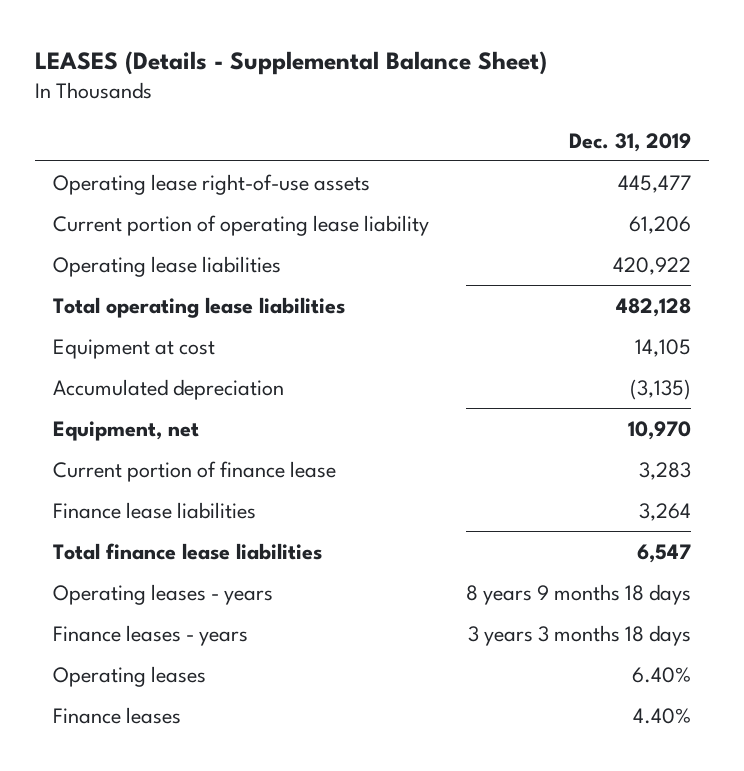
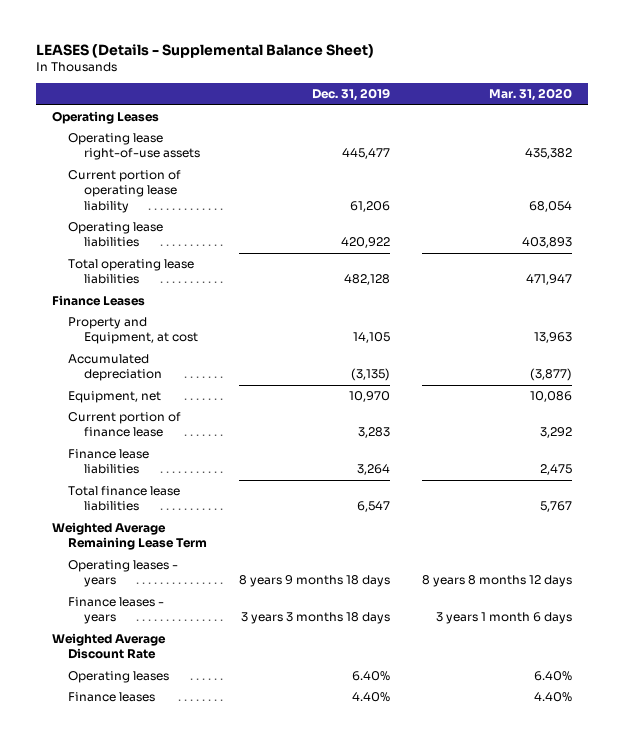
none -> [488,88,572,102] Mar. 31, 2020
none -> [52,110,160,124] Operating Leases
none -> [52,294,146,306] Finance Leases
[52,338,215,359] Equipment at cost -> [68,316,199,345] Property and Equipment, at cost
none -> [52,521,208,551] Weighted Average Remaining Lease Term
none -> [52,632,167,660] Weighted Average Discount Rate

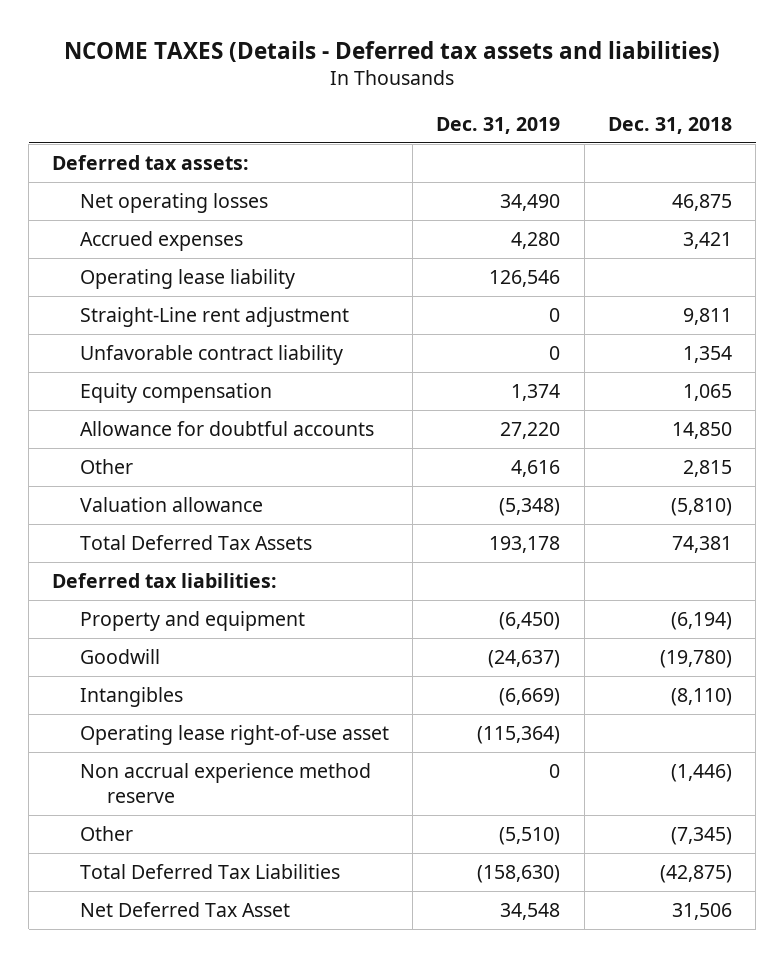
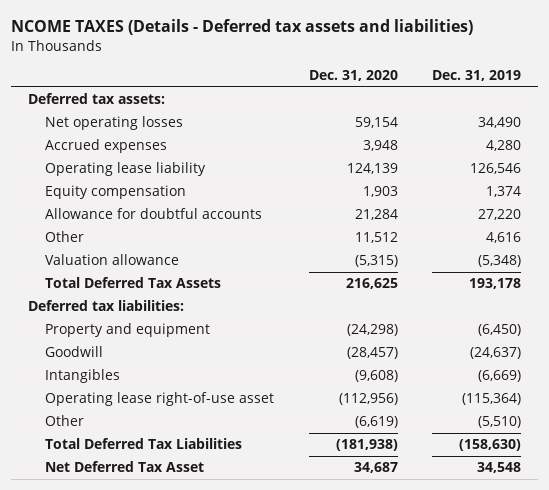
[607,116,732,134] Dec. 31, 2018 -> none
none -> [308,70,398,82] Dec. 31, 2020
[79,306,349,327] Straight-Line rent adjustment -> none
[79,344,343,365] Unfavorable contract liability -> none
[79,762,371,804] Non accrual experience method reserve -> none

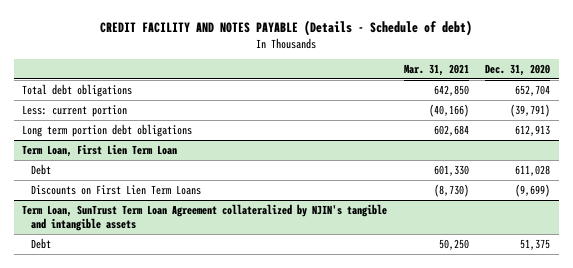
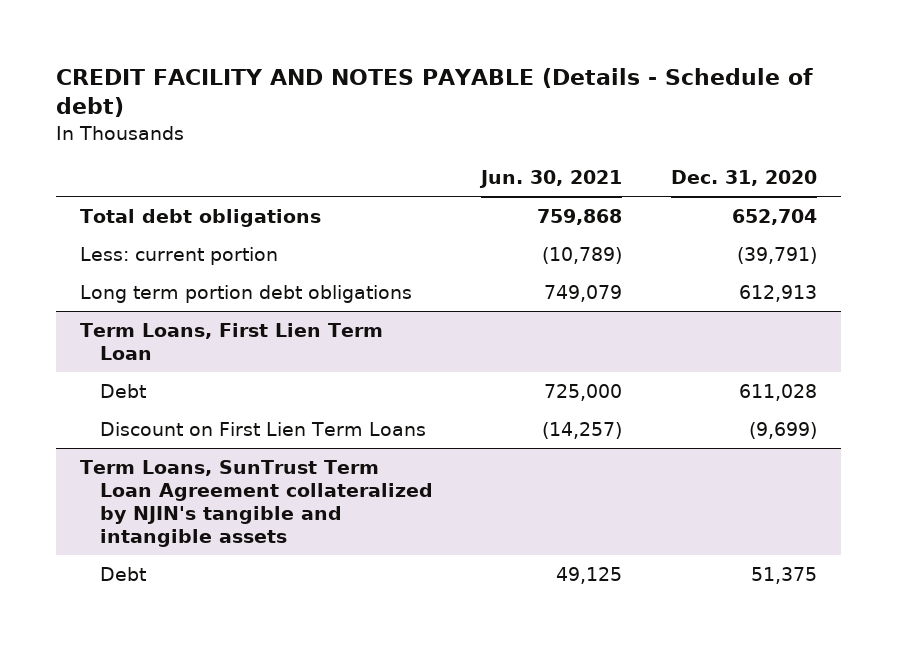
[403,64,469,77] Mar. 31, 2021 -> none
none -> [479,170,623,189] Jun. 30, 2021
[22,143,178,157] Term Loan, First Lien Term Loan -> [80,322,384,360] Term Loans, First Lien Term Loan
[30,184,201,195] Discounts on First Lien Term Loans -> [99,421,426,436] Discount on First Lien Term Loans
[22,203,388,231] Term Loan, SunTrust Term Loan Agreement collateralized by NJIN's tangible and intangible assets -> [80,459,433,547] Term Loans, SunTrust Term Loan Agreement collateralized by NJIN's tangible and intangible assets

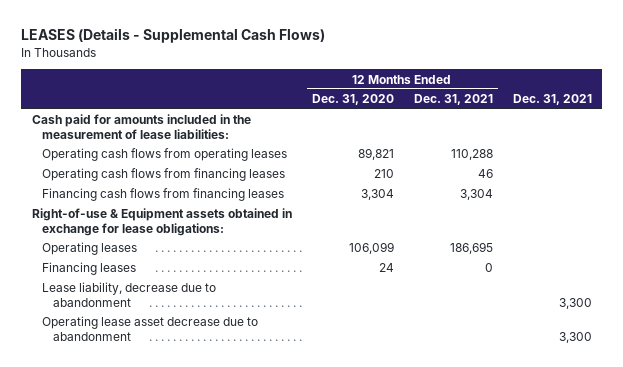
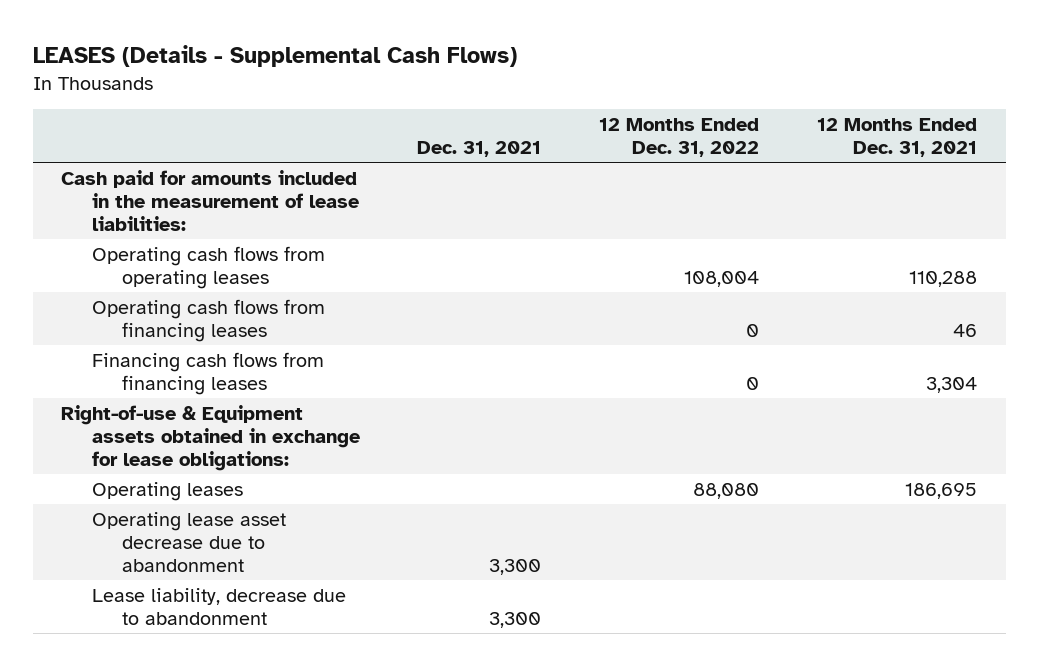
[311,94,394,106] Dec. 31, 2020 -> none
none -> [599,117,760,157] 12 Months Ended Dec. 31, 2022
[42,262,137,276] Financing leases -> none
[42,282,217,307] Lease liability, decrease due to abandonment -> [91,587,346,625] Lease liability, decrease due to abandonment

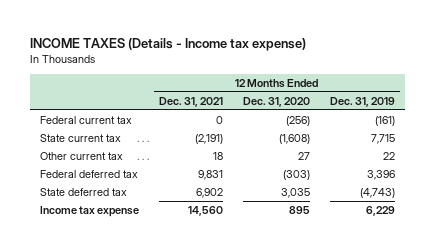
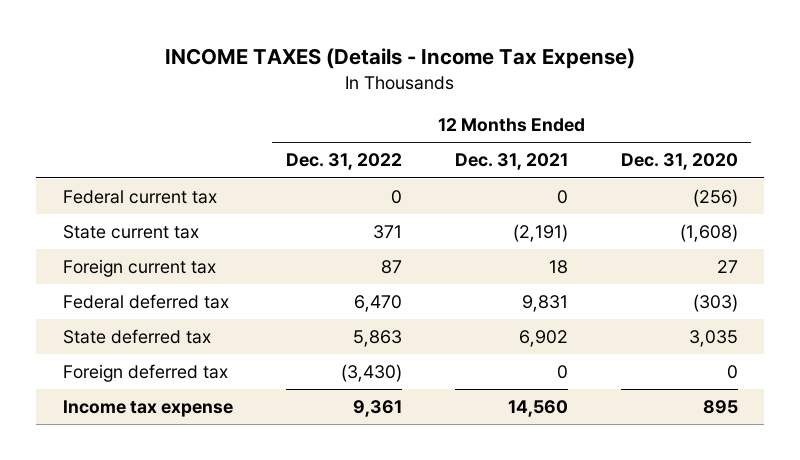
[30,37,307,51] INCOME TAXES (Details - Income tax expense) -> [165,48,636,70] INCOME TAXES (Details - Income Tax Expense)
[330,96,396,107] Dec. 31, 2019 -> none
none -> [285,153,402,171] Dec. 31, 2022
[40,152,124,161] Other current tax -> [62,259,216,278] Foreign current tax
none -> [62,364,228,383] Foreign deferred tax

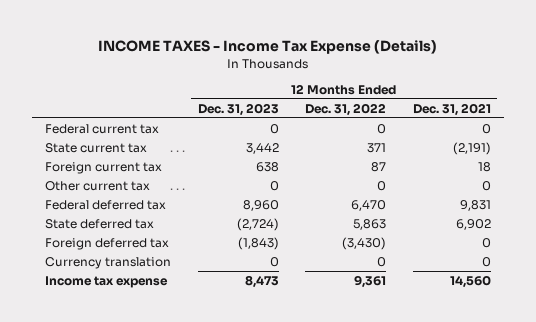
[165,48,636,70] INCOME TAXES (Details - Income Tax Expense) -> [98,40,438,55] INCOME TAXES - Income Tax Expense (Details)
[620,153,738,171] Dec. 31, 2020 -> none
none -> [197,102,279,116] Dec. 31, 2023
none -> [45,180,151,191] Other current tax
none -> [45,256,172,269] Currency translation

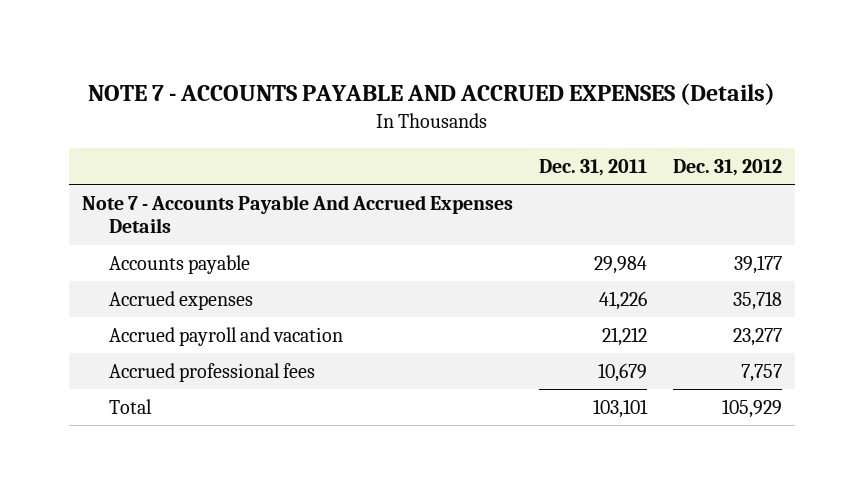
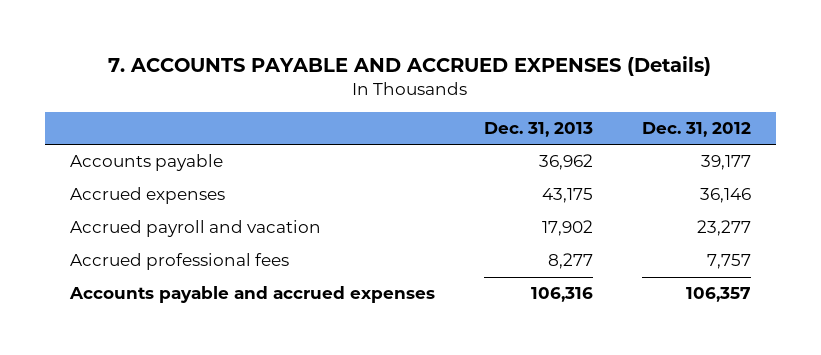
[88,82,776,105] NOTE 7 - ACCOUNTS PAYABLE AND ACCRUED EXPENSES (Details) -> [108,55,712,76] 7. ACCOUNTS PAYABLE AND ACCRUED EXPENSES (Details)
[539,159,648,177] Dec. 31, 2011 -> none
none -> [483,121,593,137] Dec. 31, 2013
[82,194,514,234] Note 7 - Accounts Payable And Accrued Expenses Details -> none
[733,290,783,310] 35,718 -> [700,188,752,204] 36,146
[108,398,152,414] Total -> none
none -> [68,286,435,304] Accounts payable and accrued expenses

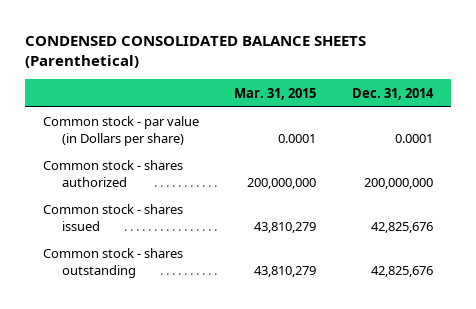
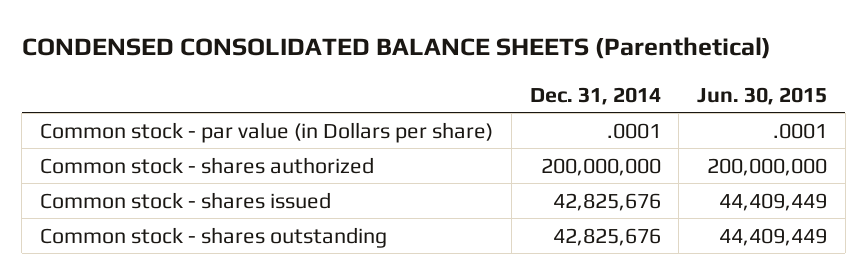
[234,87,317,100] Mar. 31, 2015 -> none
none -> [697,86,828,105] Jun. 30, 2015
[395,134,434,144] 0.0001 -> [606,122,661,139] .0001

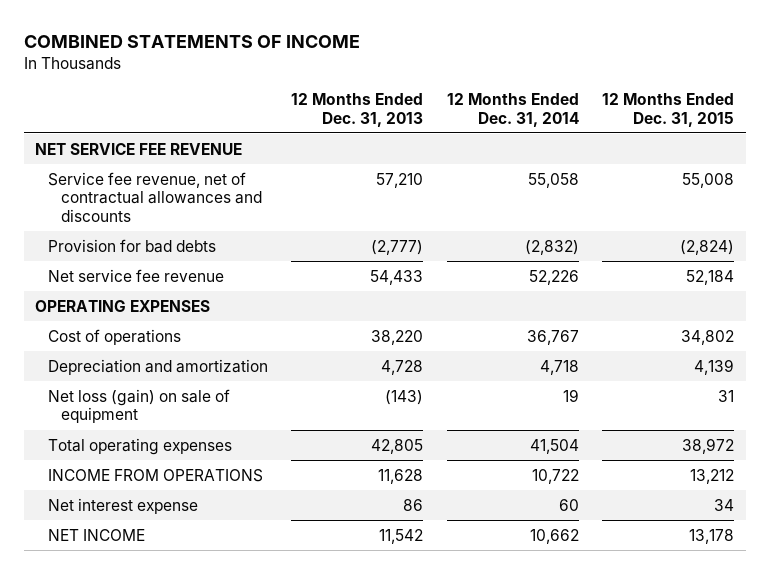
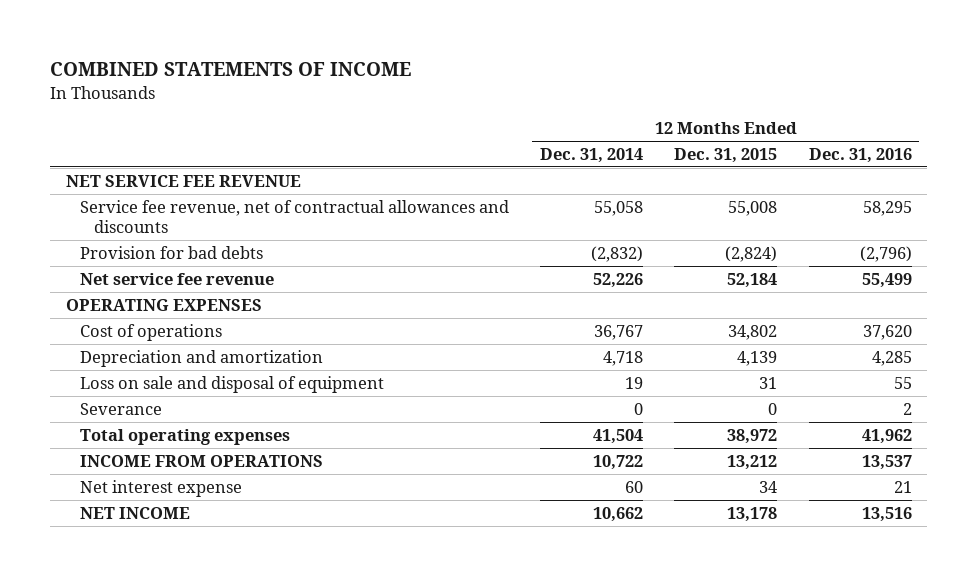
[291,92,424,127] 12 Months Ended Dec. 31, 2013 -> none
none -> [808,147,912,163] Dec. 31, 2016
[48,388,231,424] Net loss (gain) on sale of equipment -> [79,375,384,393] Loss on sale and disposal of equipment
none -> [79,402,162,415] Severance

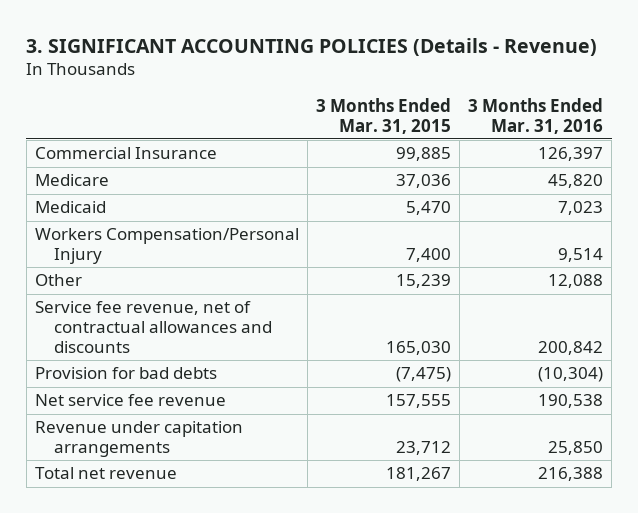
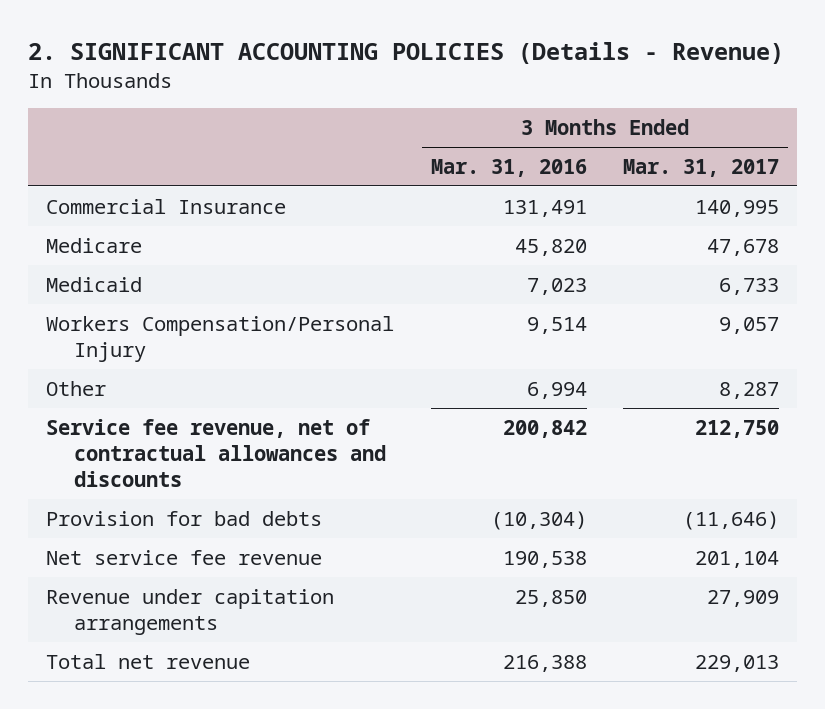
[26,37,598,56] 3. SIGNIFICANT ACCOUNTING POLICIES (Details - Revenue) -> [28,42,785,65] 2. SIGNIFICANT ACCOUNTING POLICIES (Details - Revenue)
[315,97,451,134] 3 Months Ended Mar. 31, 2015 -> none
none -> [623,158,780,177] Mar. 31, 2017
[538,147,604,162] 126,397 -> [502,199,587,217] 131,491
[548,274,604,289] 12,088 -> [526,381,587,399] 6,994

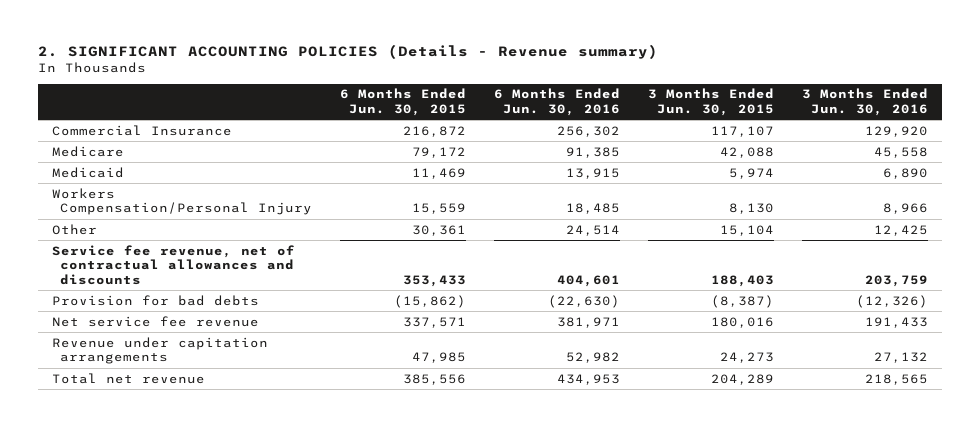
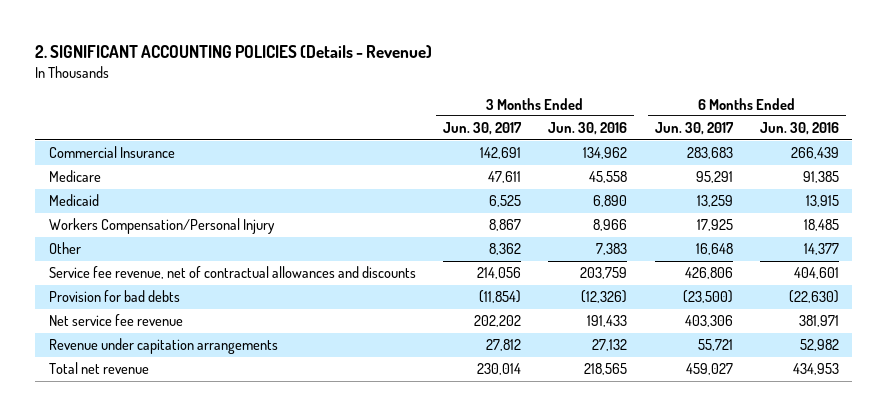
[37,43,658,59] 2. SIGNIFICANT ACCOUNTING POLICIES (Details - Revenue summary) -> [35,45,433,59] 2. SIGNIFICANT ACCOUNTING POLICIES (Details - Revenue)
[340,88,467,116] 6 Months Ended Jun. 30, 2015 -> none
[648,88,775,116] 3 Months Ended Jun. 30, 2015 -> none
none -> [443,122,523,136] Jun. 30, 2017
none -> [654,122,734,136] Jun. 30, 2017
[557,125,621,137] 256,302 -> [790,147,839,160] 266,439
[865,125,929,137] 129,920 -> [583,147,628,160] 134,962
[566,224,621,236] 24,514 -> [803,243,839,256] 14,377
[874,224,929,236] 12,425 -> [596,243,628,256] 7,383

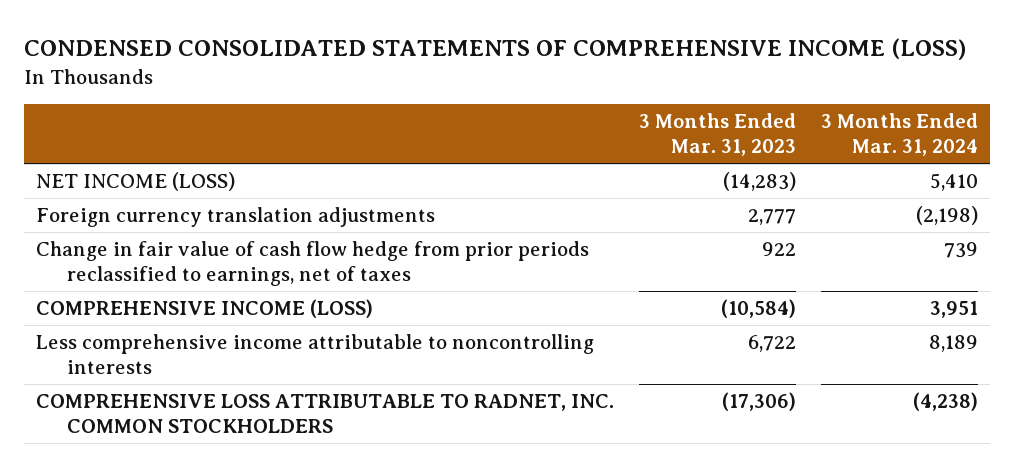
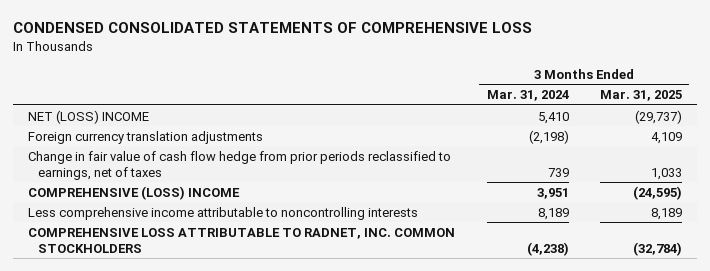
[23,37,966,60] CONDENSED CONSOLIDATED STATEMENTS OF COMPREHENSIVE INCOME (LOSS) -> [12,22,532,34] CONDENSED CONSOLIDATED STATEMENTS OF COMPREHENSIVE LOSS
[638,113,796,157] 3 Months Ended Mar. 31, 2023 -> none
none -> [599,90,682,102] Mar. 31, 2025
[36,172,236,192] NET INCOME (LOSS) -> [28,109,150,124] NET (LOSS) INCOME
[36,299,374,319] COMPREHENSIVE INCOME (LOSS) -> [28,185,241,200] COMPREHENSIVE (LOSS) INCOME

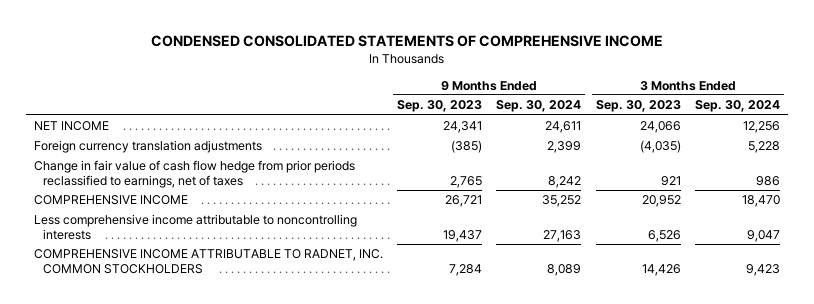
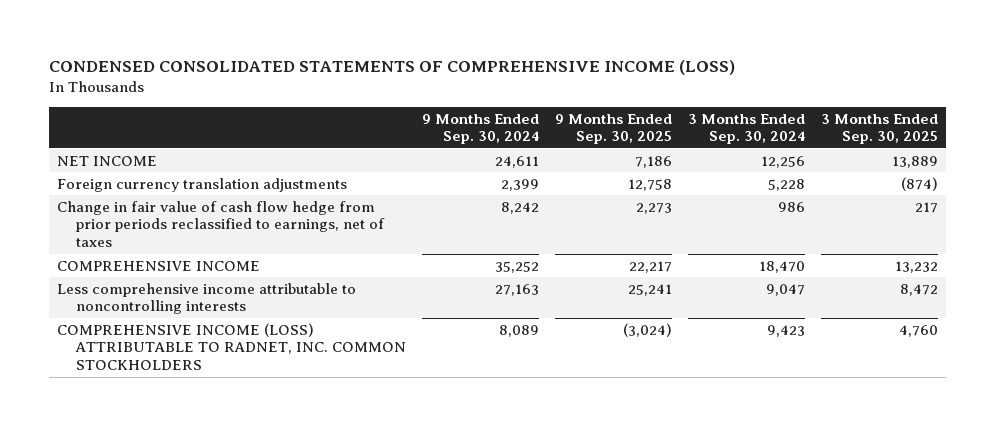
[150,34,663,47] CONDENSED CONSOLIDATED STATEMENTS OF COMPREHENSIVE INCOME -> [48,60,735,76] CONDENSED CONSOLIDATED STATEMENTS OF COMPREHENSIVE INCOME (LOSS)
[397,100,483,113] Sep. 30, 2023 -> none
[595,100,681,113] Sep. 30, 2023 -> none
none -> [554,113,672,145] 9 Months Ended Sep. 30, 2025
none -> [821,113,939,145] 3 Months Ended Sep. 30, 2025
[33,249,383,274] COMPREHENSIVE INCOME ATTRIBUTABLE TO RADNET, INC. COMMON STOCKHOLDERS -> [56,322,406,371] COMPREHENSIVE INCOME (LOSS) ATTRIBUTABLE TO RADNET, INC. COMMON STOCKHOLDERS

